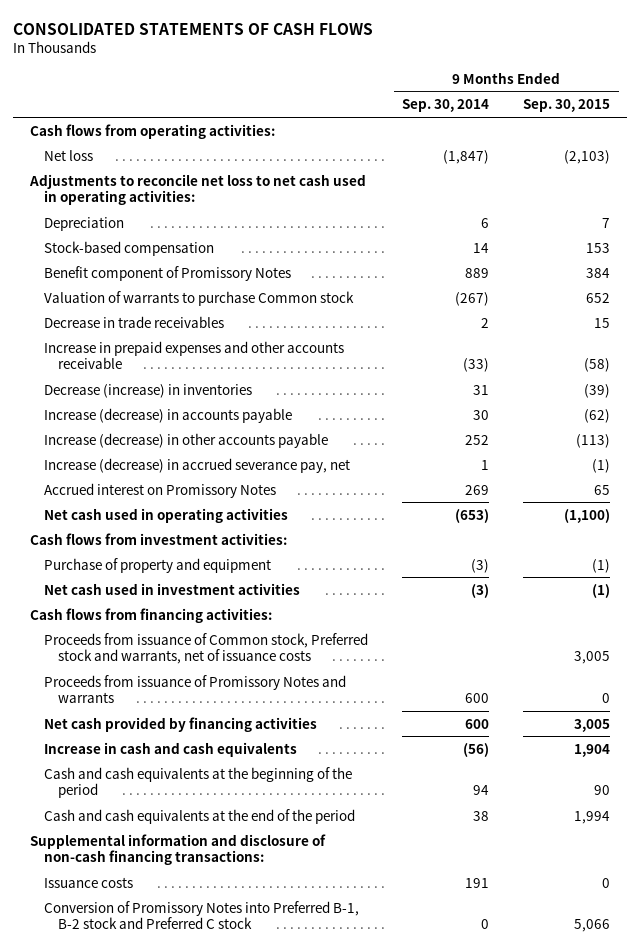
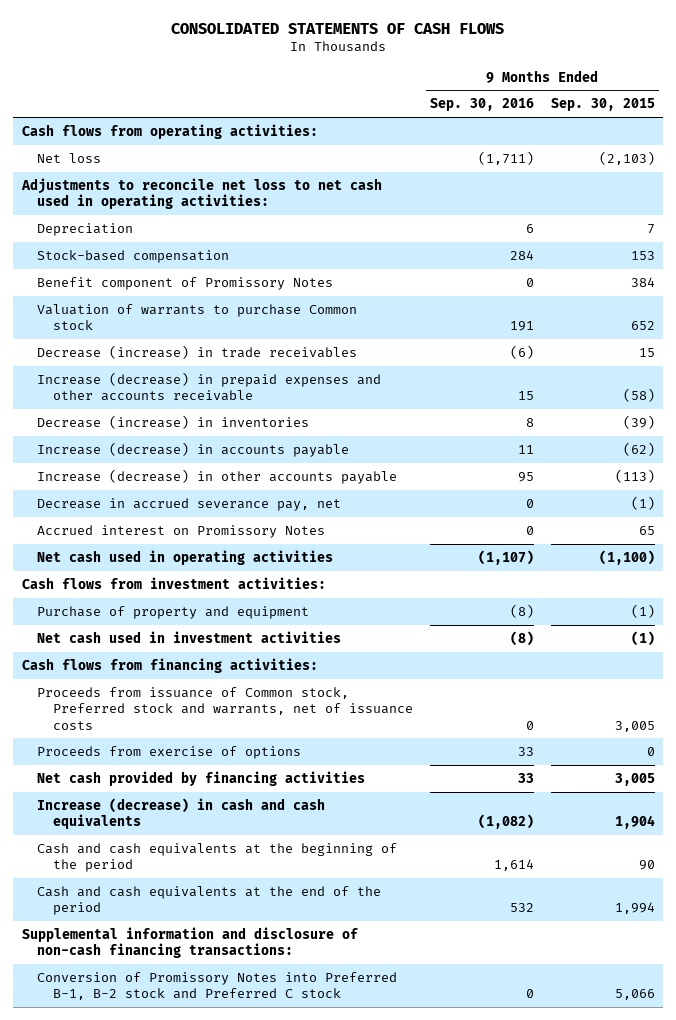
[402,99,490,113] Sep. 30, 2014 -> none
none -> [429,98,534,112] Sep. 30, 2016
[44,315,225,328] Decrease in trade receivables -> [37,344,358,359] Decrease (increase) in trade receivables
[44,340,345,370] Increase in prepaid expenses and other accounts receivable -> [37,371,382,402] Increase (decrease) in prepaid expenses and other accounts receivable
[44,457,351,473] Increase (decrease) in accrued severance pay, net -> [37,497,342,511] Decrease in accrued severance pay, net
[44,674,347,704] Proceeds from issuance of Promissory Notes and warrants -> [37,745,302,759] Proceeds from exercise of options
[44,741,298,757] Increase in cash and cash equivalents -> [37,797,326,830] Increase (decrease) in cash and cash equivalents
[44,876,134,888] Issuance costs -> none

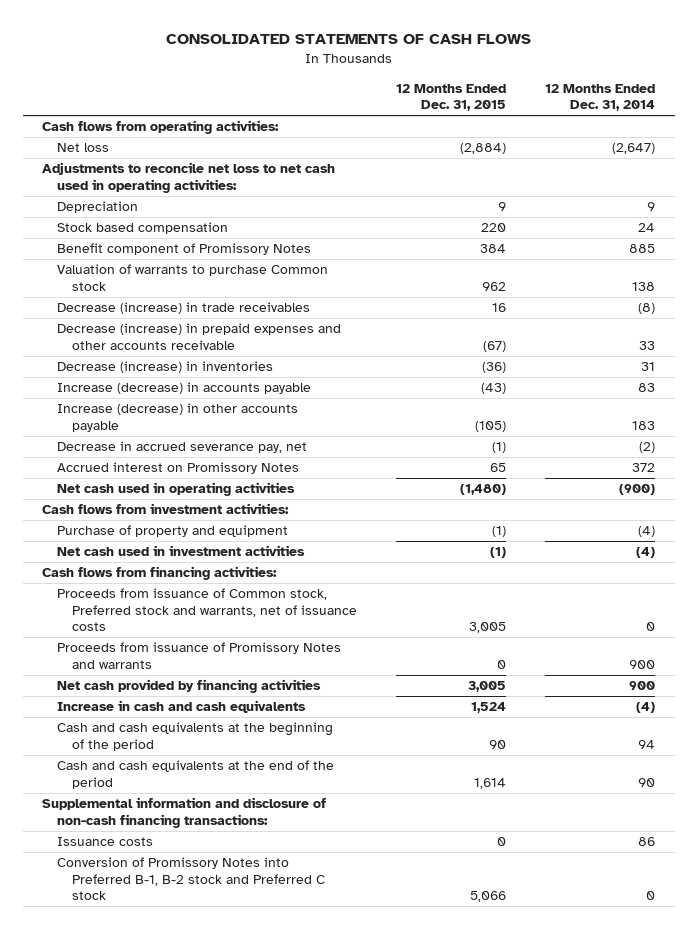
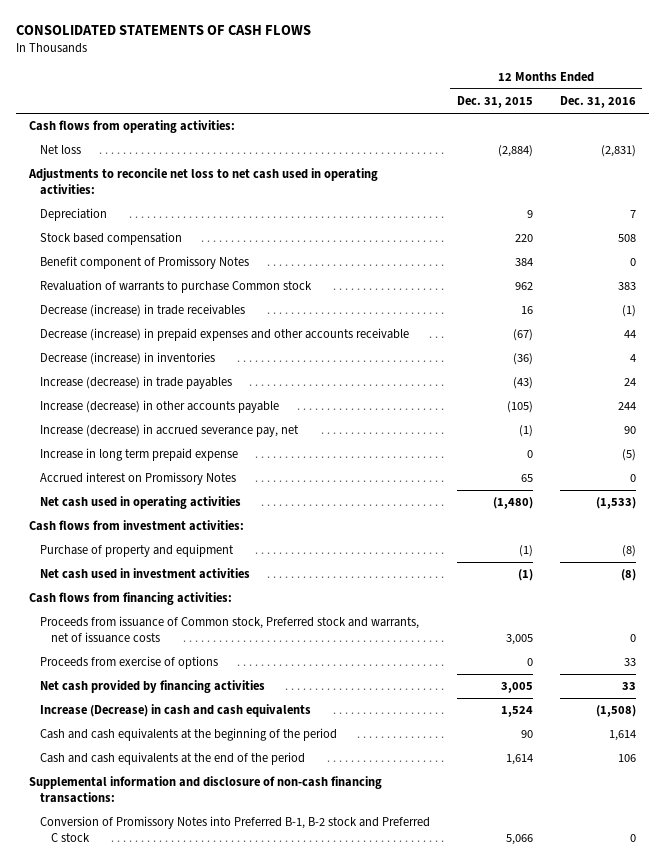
[545,83,656,112] 12 Months Ended Dec. 31, 2014 -> none
none -> [559,96,636,109] Dec. 31, 2016
[57,264,329,291] Valuation of warrants to purchase Common stock -> [40,280,313,294] Revaluation of warrants to purchase Common stock
[57,382,312,395] Increase (decrease) in accounts payable -> [40,376,233,390] Increase (decrease) in trade payables
[57,441,308,454] Decrease in accrued severance pay, net -> [40,424,300,438] Increase (decrease) in accrued severance pay, net
none -> [40,448,239,462] Increase in long term prepaid expense
[57,642,342,669] Proceeds from issuance of Promissory Notes and warrants -> [40,656,219,670] Proceeds from exercise of options
[57,700,307,714] Increase in cash and cash equivalents -> [40,704,312,718] Increase (Decrease) in cash and cash equivalents
[57,837,154,847] Issuance costs -> none

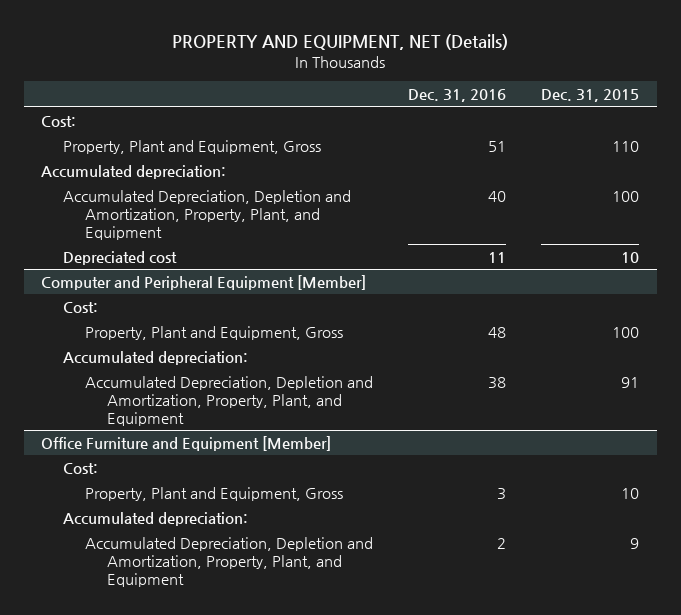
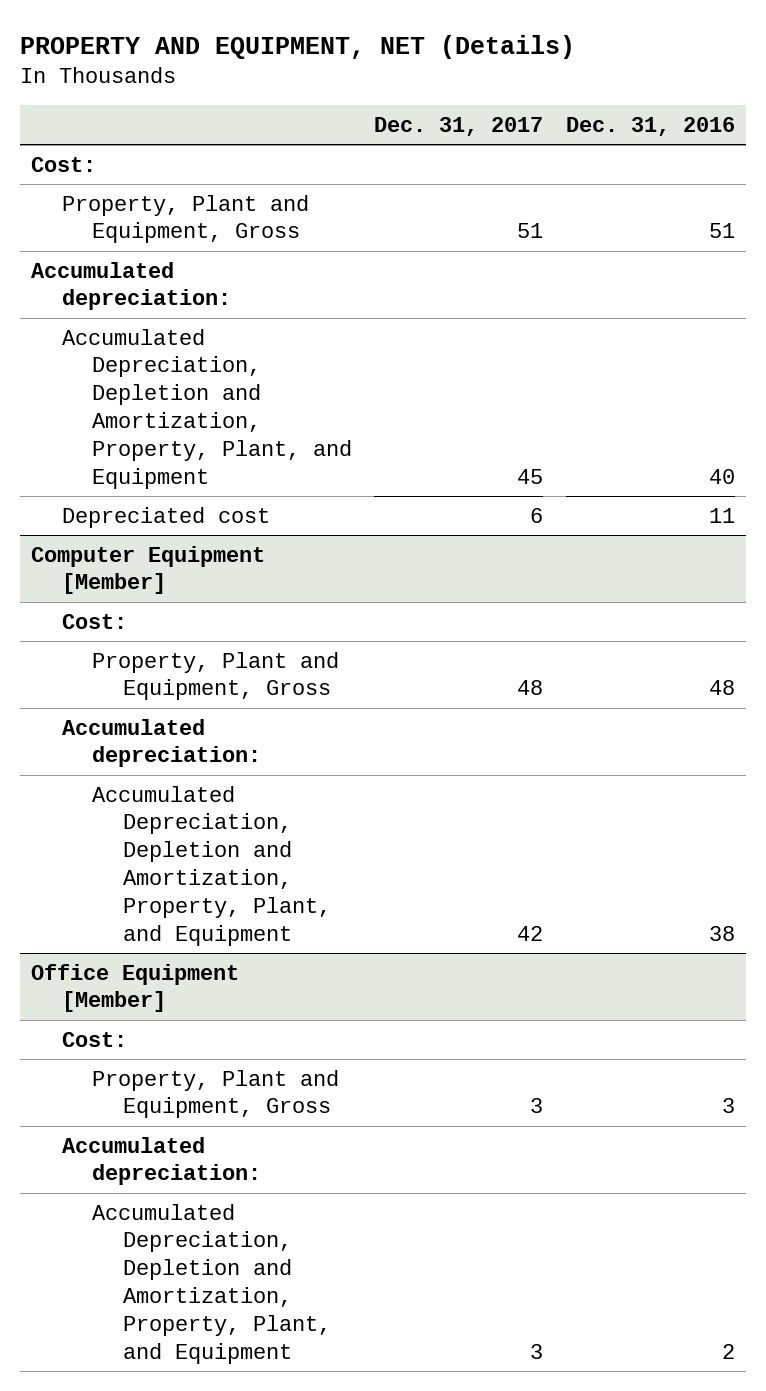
[541,89,640,103] Dec. 31, 2015 -> none
none -> [374,116,544,136] Dec. 31, 2017
[41,274,367,290] Computer and Peripheral Equipment [Member] -> [30,545,265,595] Computer Equipment [Member]
[41,435,332,451] Office Furniture and Equipment [Member] -> [30,963,239,1013] Office Equipment [Member]

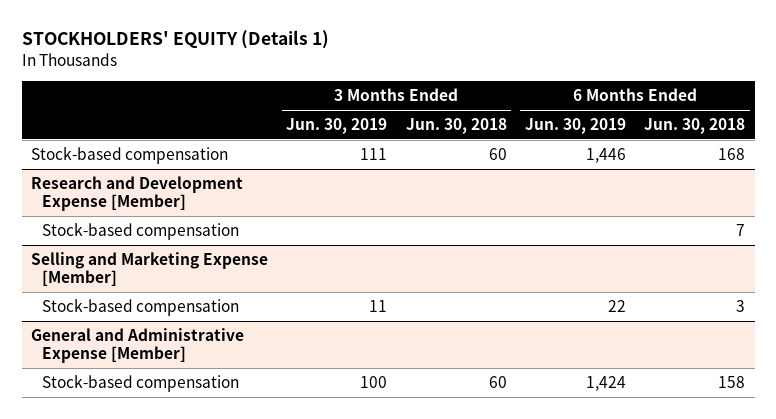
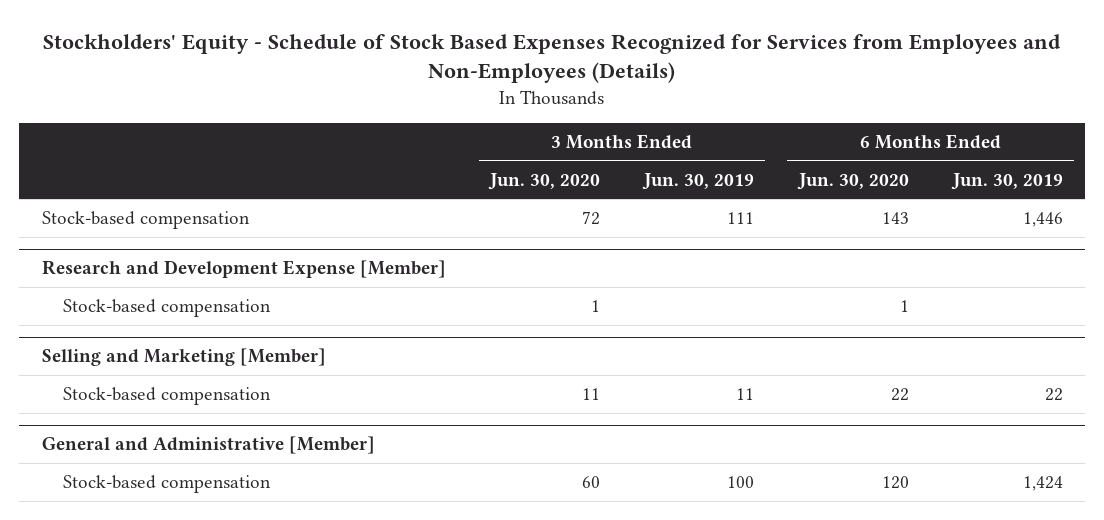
[21,30,329,50] STOCKHOLDERS' EQUITY (Details 1) -> [43,33,1062,84] Stockholders' Equity - Schedule of Stock Based Expenses Recognized for Services from Employees and Non-Employees (Details)
[405,118,507,135] Jun. 30, 2018 -> none
[644,118,746,135] Jun. 30, 2018 -> none
none -> [487,172,600,190] Jun. 30, 2020
none -> [796,172,909,190] Jun. 30, 2020
[30,251,268,287] Selling and Marketing Expense [Member] -> [41,348,326,367] Selling and Marketing [Member]
[30,327,244,364] General and Administrative Expense [Member] -> [41,436,375,455] General and Administrative [Member]

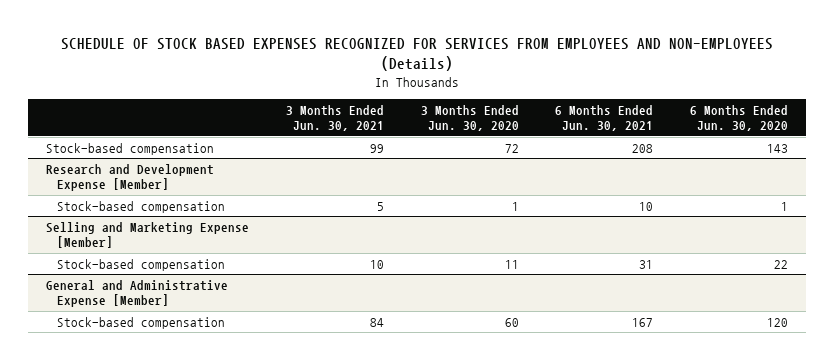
[43,33,1062,84] Stockholders' Equity - Schedule of Stock Based Expenses Recognized for Services from Employees and Non-Employees (Details) -> [61,37,774,72] SCHEDULE OF STOCK BASED EXPENSES RECOGNIZED FOR SERVICES FROM EMPLOYEES AND NON-EMPLOYEES (Details)
[642,172,755,190] Jun. 30, 2019 -> none
[950,172,1063,190] Jun. 30, 2019 -> none
none -> [285,104,384,132] 3 Months Ended Jun. 30, 2021
none -> [555,104,654,132] 6 Months Ended Jun. 30, 2021
[41,348,326,367] Selling and Marketing [Member] -> [46,221,250,249] Selling and Marketing Expense [Member]
[41,436,375,455] General and Administrative [Member] -> [46,279,229,308] General and Administrative Expense [Member]

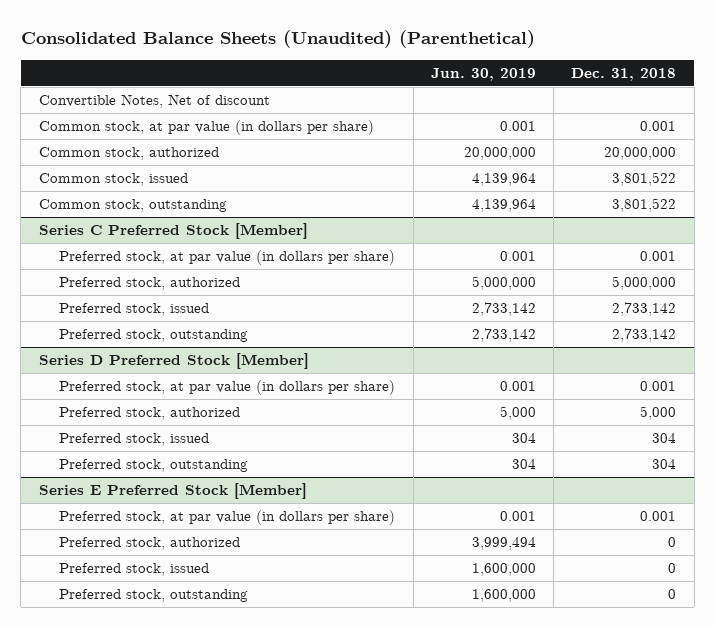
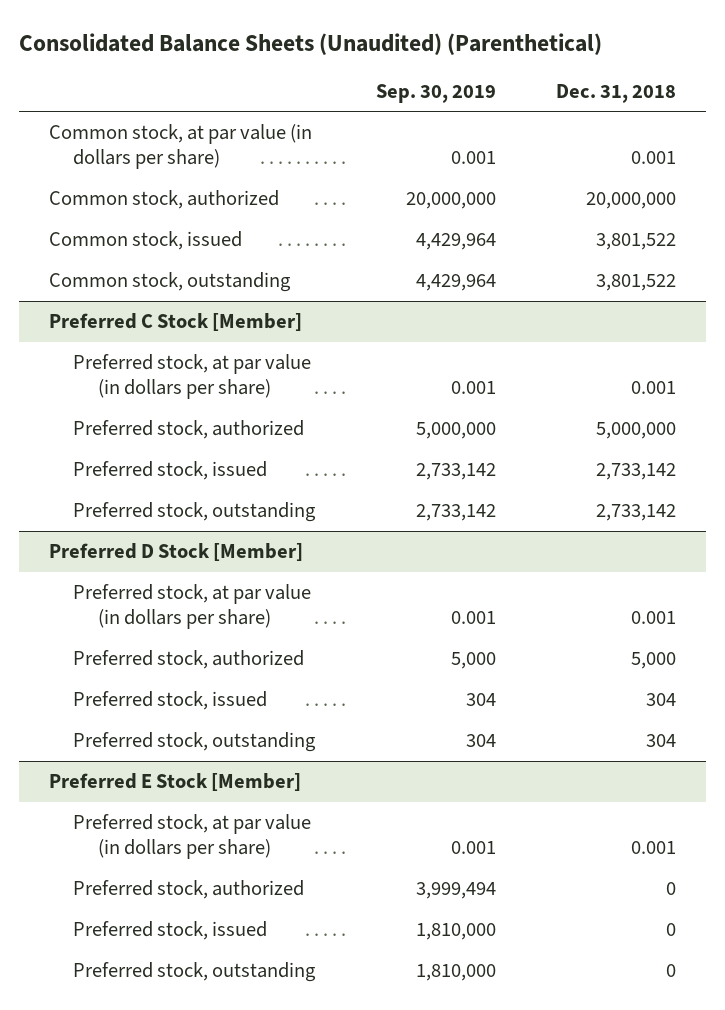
[430,67,536,81] Jun. 30, 2019 -> none
none -> [375,83,496,103] Sep. 30, 2019
[38,94,270,109] Convertible Notes, Net of discount -> none
[38,223,308,240] Series C Preferred Stock [Member] -> [49,312,303,331] Preferred C Stock [Member]
[38,353,309,370] Series D Preferred Stock [Member] -> [49,542,304,561] Preferred D Stock [Member]
[38,483,307,500] Series E Preferred Stock [Member] -> [49,772,302,791] Preferred E Stock [Member]

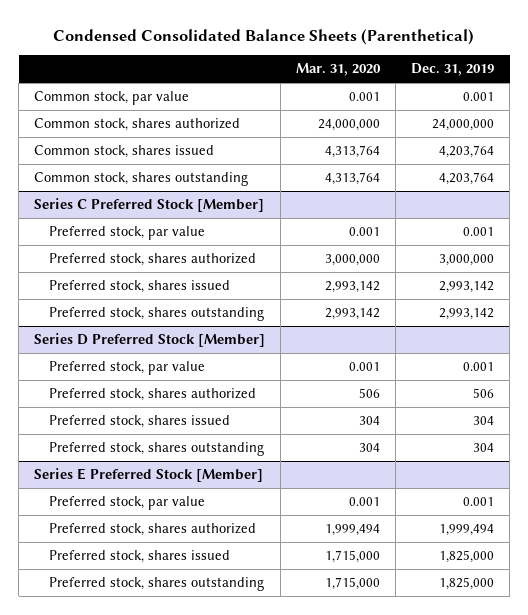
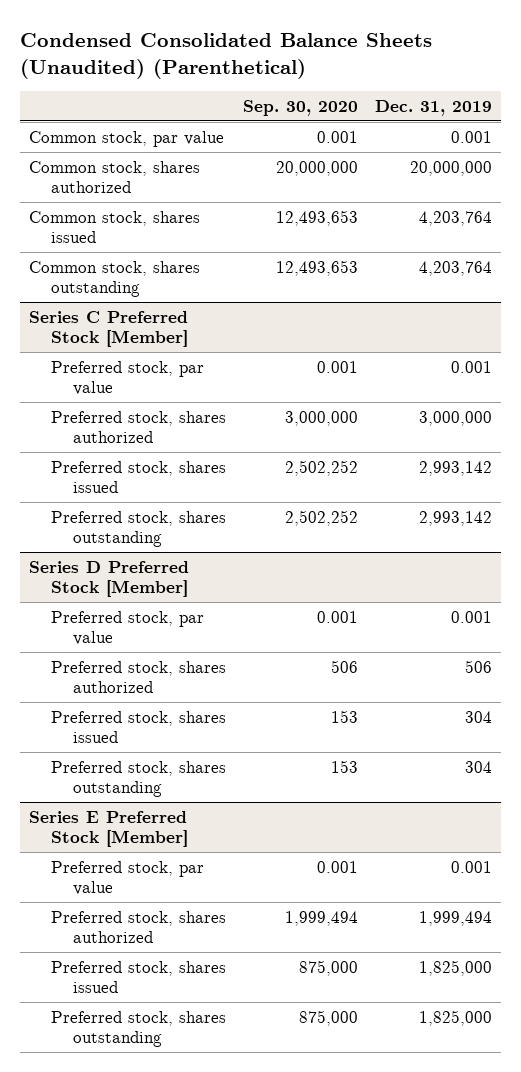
[53,29,475,46] Condensed Consolidated Balance Sheets (Parenthetical) -> [20,32,433,79] Condensed Consolidated Balance Sheets (Unaudited) (Parenthetical)
[296,63,382,77] Mar. 31, 2020 -> none
none -> [242,99,358,116] Sep. 30, 2020
[432,119,495,132] 24,000,000 -> [410,161,493,177] 20,000,000

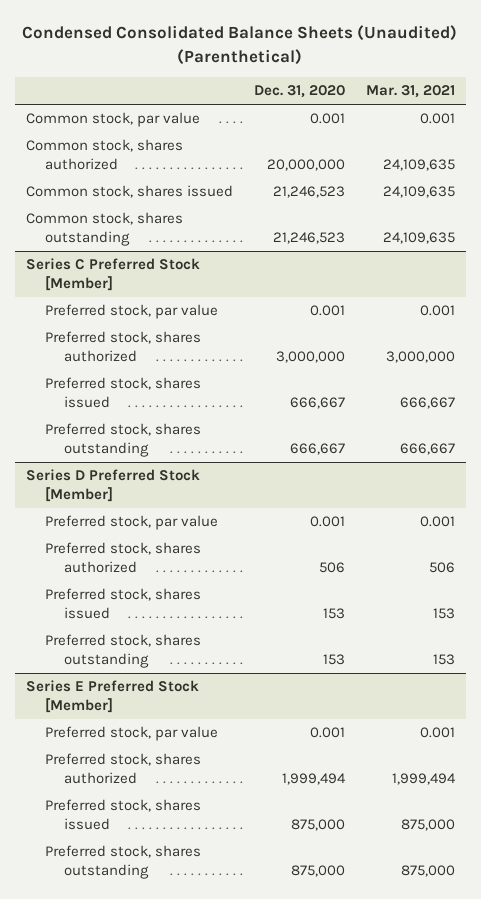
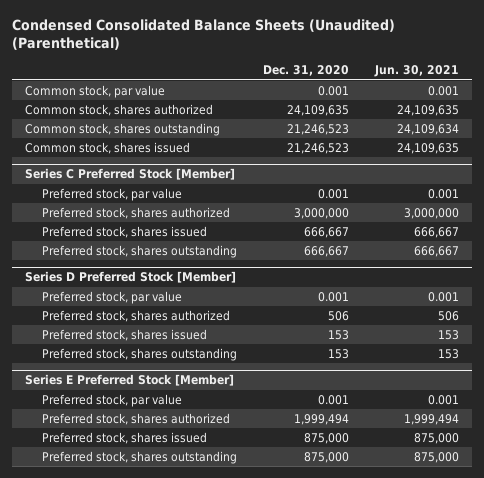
[366,85,456,99] Mar. 31, 2021 -> none
none -> [374,65,460,78] Jun. 30, 2021
[266,158,345,171] 20,000,000 -> [286,105,349,117] 24,109,635
[25,185,233,199] Common stock, shares issued -> [25,142,191,155] Common stock, shares issued

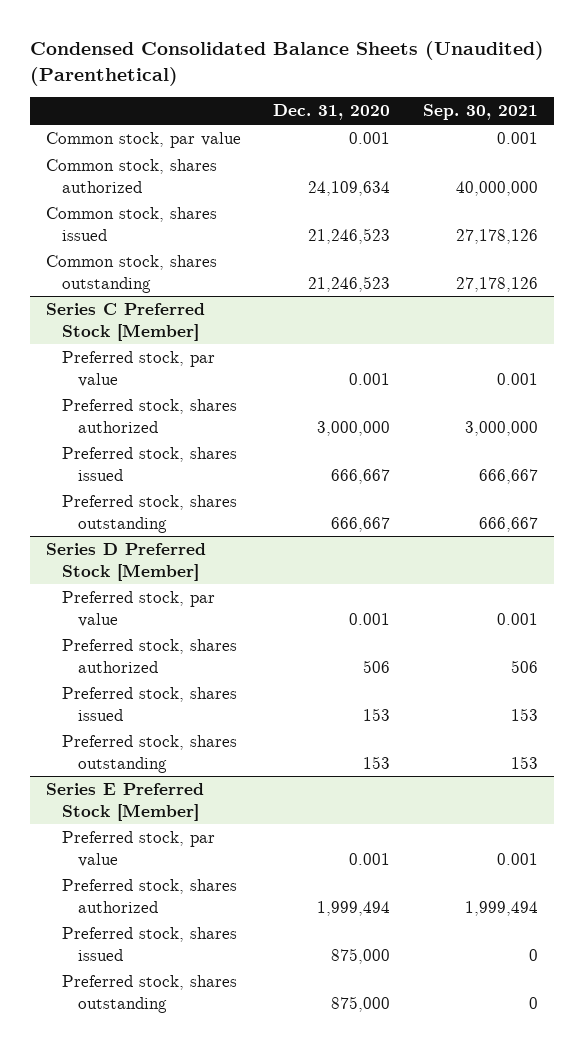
[374,65,460,78] Jun. 30, 2021 -> none
none -> [422,104,538,121] Sep. 30, 2021
[286,105,349,117] 24,109,635 -> [308,180,391,196] 24,109,634
[25,123,221,137] Common stock, shares outstanding -> [45,255,217,293] Common stock, shares outstanding

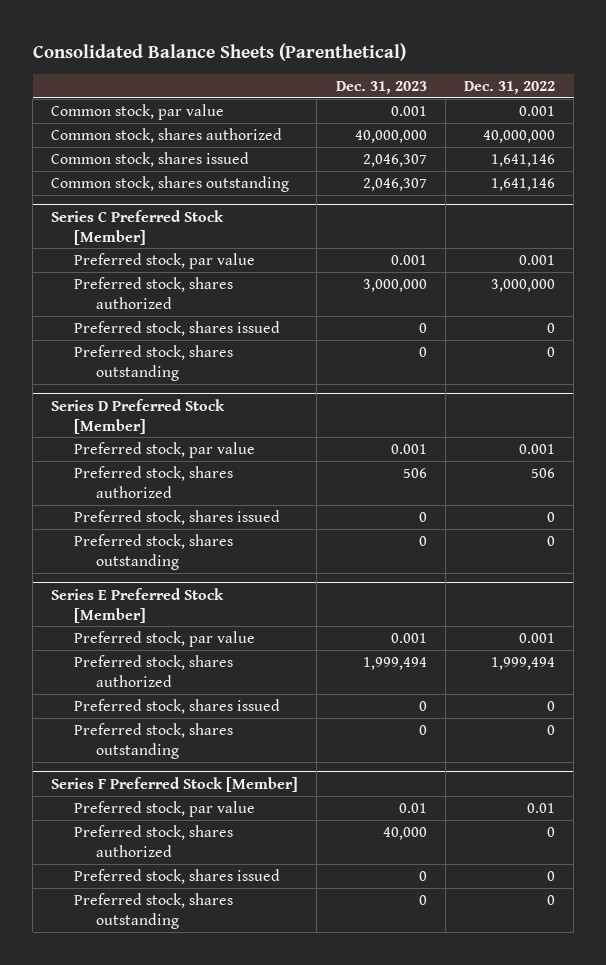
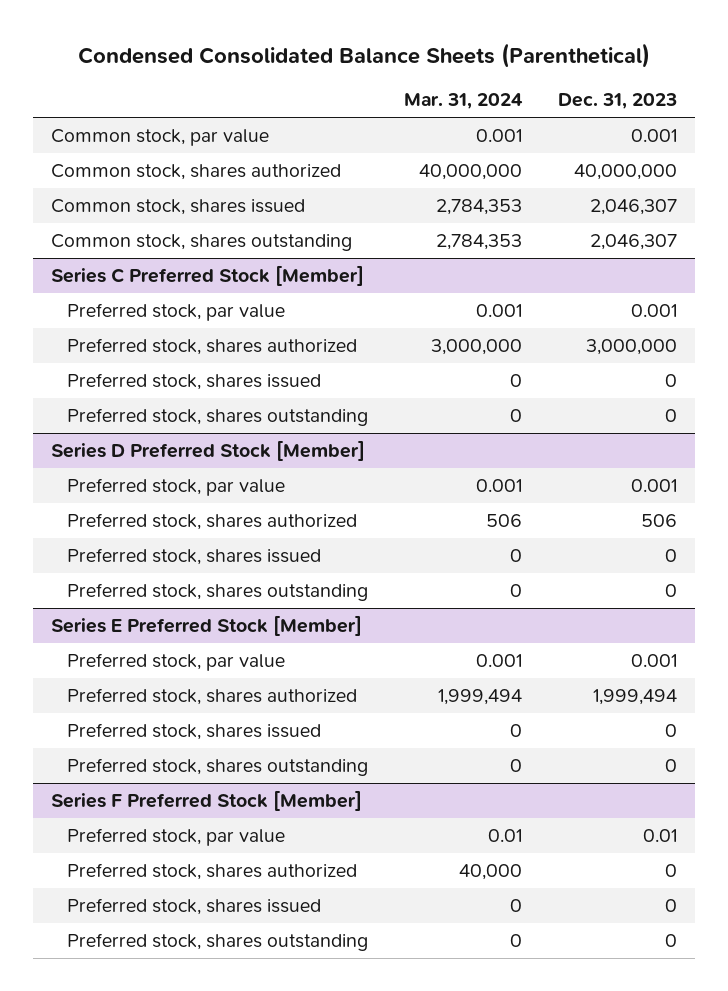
[32,42,406,61] Consolidated Balance Sheets (Parenthetical) -> [77,42,650,68] Condensed Consolidated Balance Sheets (Parenthetical)
[463,81,555,95] Dec. 31, 2022 -> none
none -> [403,93,523,110] Mar. 31, 2024
[382,826,427,840] 40,000 -> [664,864,677,878] 0

